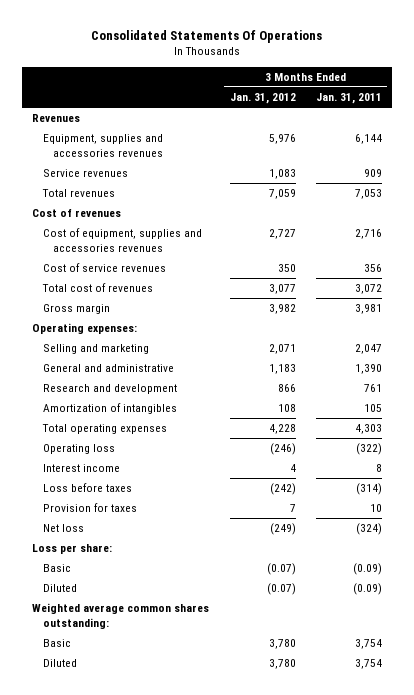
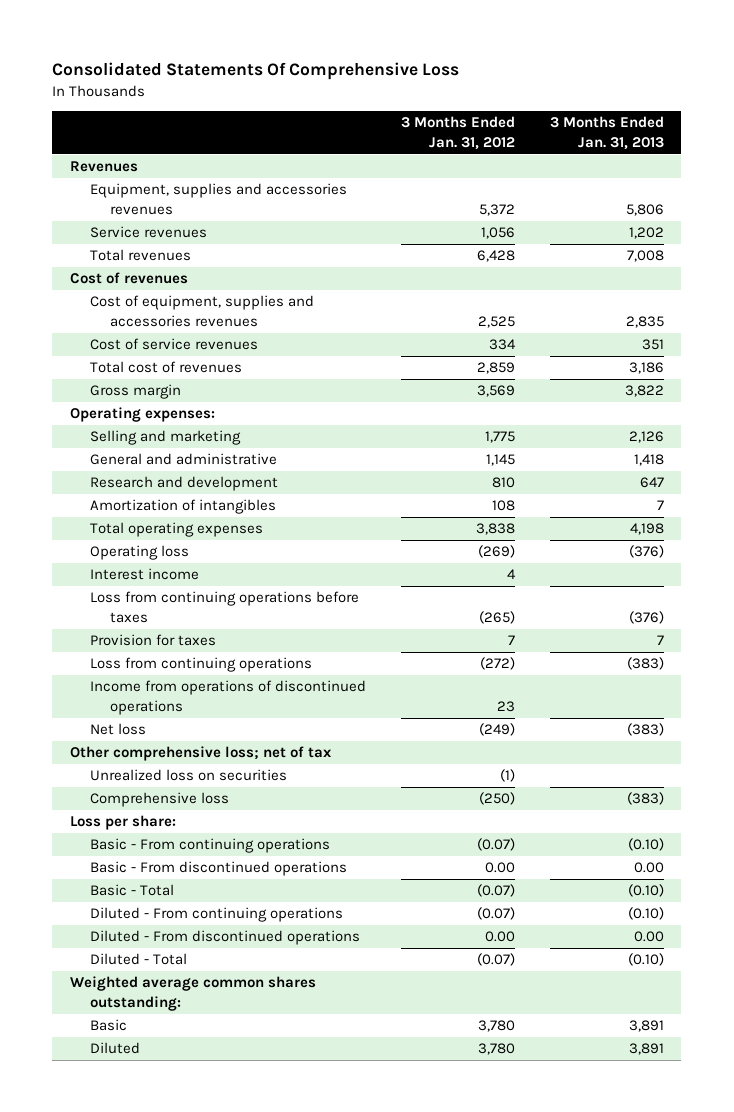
[91,29,323,43] Consolidated Statements Of Operations -> [52,62,460,81] Consolidated Statements Of Comprehensive Loss
[316,93,383,105] Jan. 31, 2011 -> none
none -> [549,116,664,150] 3 Months Ended Jan. 31, 2013
[268,134,296,145] 5,976 -> [478,203,515,216] 5,372
[268,169,296,180] 1,083 -> [480,227,515,240] 1,056
[268,189,296,200] 7,059 -> [476,250,515,263] 6,428
[268,229,296,240] 2,727 -> [477,315,515,328] 2,525
[277,264,296,273] 350 -> [488,339,516,351] 334
[268,284,296,295] 3,077 -> [476,362,515,375] 2,859
[268,304,296,315] 3,982 -> [476,385,515,398] 3,569
[268,344,296,355] 2,071 -> [484,431,515,444] 1,775
[268,364,296,375] 1,183 -> [485,454,515,467] 1,145
[277,384,296,393] 866 -> [491,477,515,489] 810
[268,424,296,435] 4,228 -> [475,523,515,536] 3,838
[269,443,296,456] (246) -> [477,545,515,559] (269)
[42,483,132,493] Loss before taxes -> [89,591,359,623] Loss from continuing operations before taxes
[269,483,296,496] (242) -> [478,610,515,624] (265)
none -> [89,657,312,673] Loss from continuing operations
none -> [89,680,366,715] Income from operations of discontinued operations
none -> [69,746,332,762] Other comprehensive loss; net of tax
none -> [89,769,287,782] Unrealized loss on securities
none -> [89,792,229,808] Comprehensive loss
none -> [89,838,330,854] Basic - From continuing operations
none -> [89,861,347,877] Basic - From discontinued operations
[42,564,71,573] Basic -> [89,884,174,897] Basic - Total
none -> [89,907,343,923] Diluted - From continuing operations
none -> [89,930,360,946] Diluted - From discontinued operations
[42,584,77,593] Diluted -> [89,953,187,966] Diluted - Total

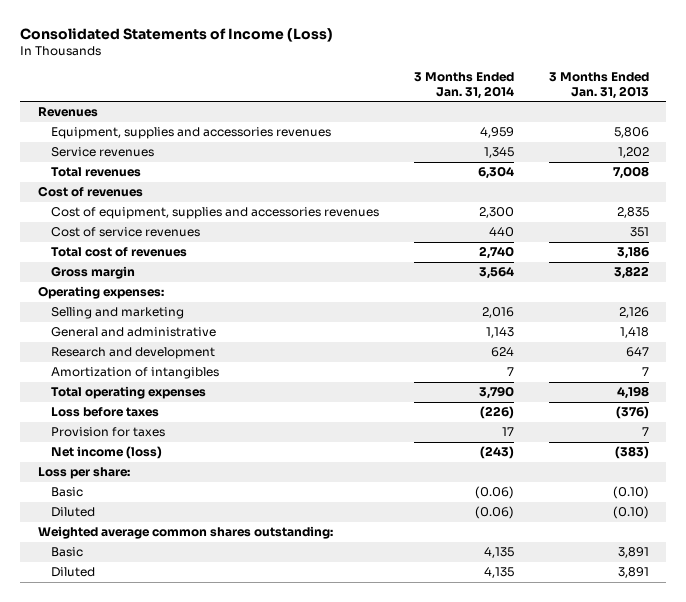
[52,62,460,81] Consolidated Statements Of Comprehensive Loss -> [20,27,334,42] Consolidated Statements of Income (Loss)
[400,116,515,150] 3 Months Ended Jan. 31, 2012 -> none
none -> [413,72,514,99] 3 Months Ended Jan. 31, 2014
[89,545,189,561] Operating loss -> none
[89,568,199,581] Interest income -> none
[89,591,359,623] Loss from continuing operations before taxes -> [50,407,159,418] Loss before taxes
[89,657,312,673] Loss from continuing operations -> none
[89,680,366,715] Income from operations of discontinued operations -> none
[69,746,332,762] Other comprehensive loss; net of tax -> none
[89,769,287,782] Unrealized loss on securities -> none
[89,792,229,808] Comprehensive loss -> none
[89,723,146,736] Net loss -> [50,446,162,460] Net income (loss)
[89,861,347,877] Basic - From discontinued operations -> none
[89,884,174,897] Basic - Total -> none
[89,930,360,946] Diluted - From discontinued operations -> none
[89,953,187,966] Diluted - Total -> none
[89,838,330,854] Basic - From continuing operations -> [50,487,83,498] Basic
[89,907,343,923] Diluted - From continuing operations -> [50,507,95,518] Diluted

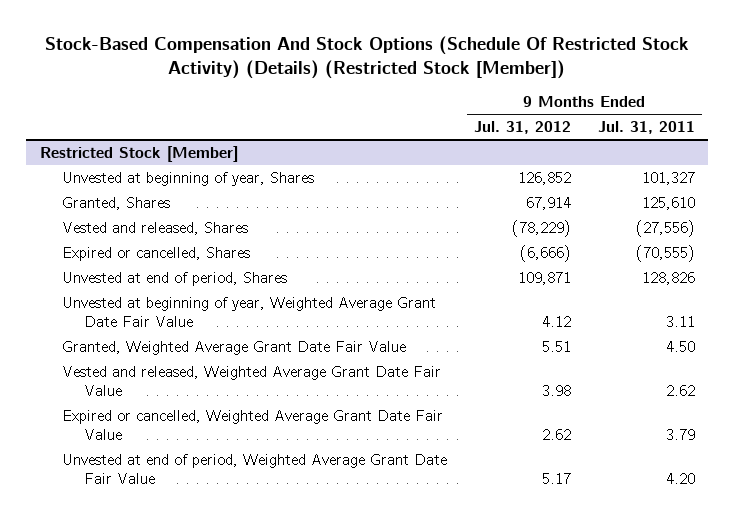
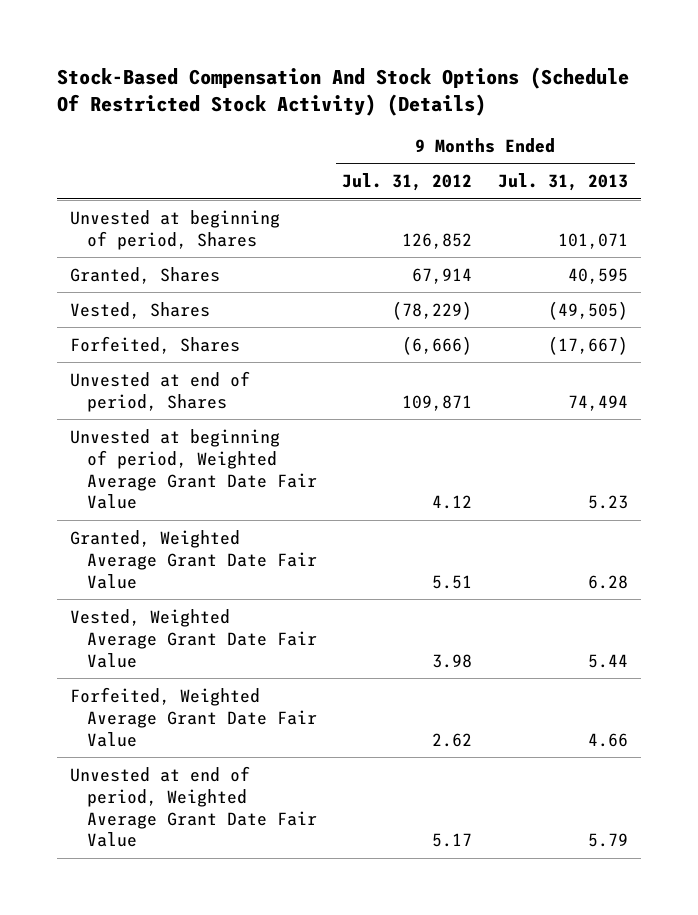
[45,36,690,80] Stock-Based Compensation And Stock Options (Schedule Of Restricted Stock Activity) (Details) (Restricted Stock [Member]) -> [57,66,630,116] Stock-Based Compensation And Stock Options (Schedule Of Restricted Stock Activity) (Details)
[597,121,695,135] Jul. 31, 2011 -> none
none -> [498,173,629,192] Jul. 31, 2013
[39,145,238,162] Restricted Stock [Member] -> none
[61,171,314,186] Unvested at beginning of year, Shares -> [70,209,281,250] Unvested at beginning of period, Shares
[61,221,248,235] Vested and released, Shares -> [70,301,211,319] Vested, Shares
[61,246,250,261] Expired or cancelled, Shares -> [70,335,241,354] Forfeited, Shares
[61,296,436,328] Unvested at beginning of year, Weighted Average Grant Date Fair Value -> [70,428,317,510] Unvested at beginning of period, Weighted Average Grant Date Fair Value
[61,365,441,397] Vested and released, Weighted Average Grant Date Fair Value -> [70,608,317,668] Vested, Weighted Average Grant Date Fair Value
[61,409,443,441] Expired or cancelled, Weighted Average Grant Date Fair Value -> [70,686,317,747] Forfeited, Weighted Average Grant Date Fair Value

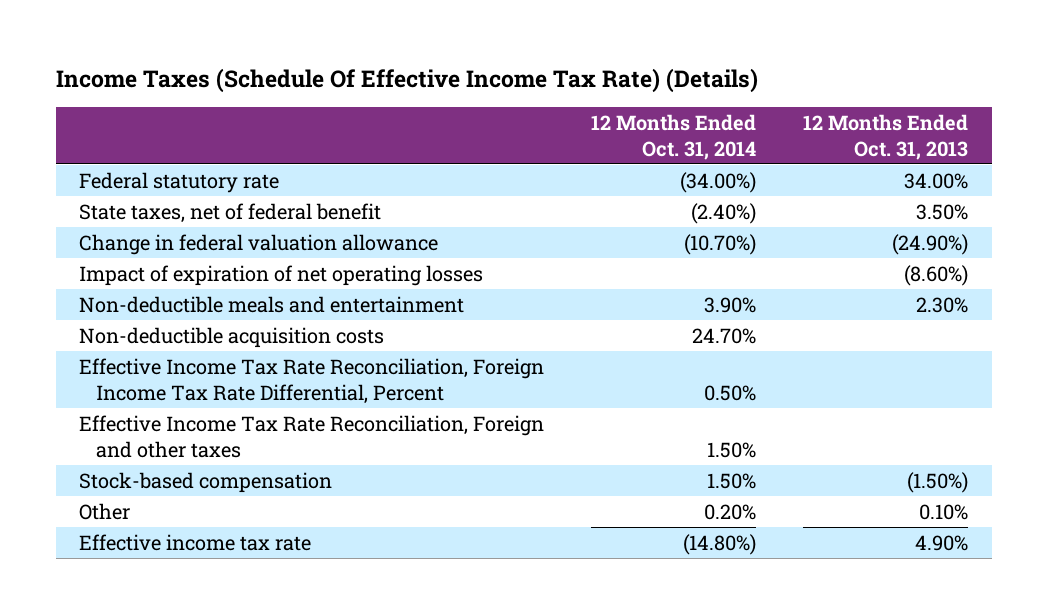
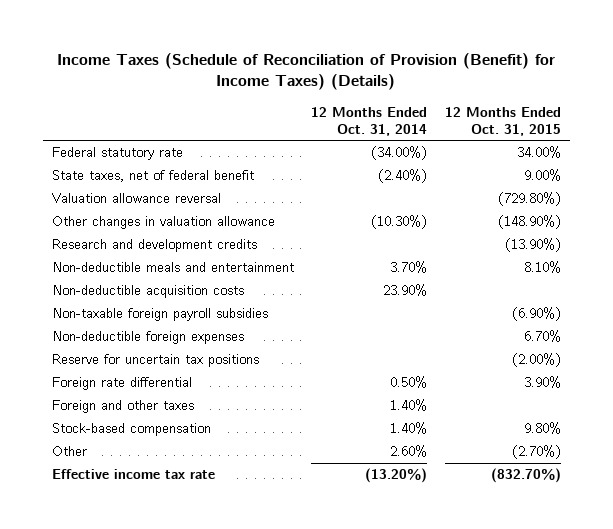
[55,67,758,93] Income Taxes (Schedule Of Effective Income Tax Rate) (Details) -> [57,52,556,91] Income Taxes (Schedule of Reconciliation of Provision (Benefit) for Income Taxes) (Details)
[803,113,969,160] 12 Months Ended Oct. 31, 2013 -> none
none -> [445,106,562,136] 12 Months Ended Oct. 31, 2015
[79,264,484,286] Impact of expiration of net operating losses -> none
none -> [51,193,221,204] Valuation allowance reversal
[79,233,439,255] Change in federal valuation allowance -> [51,216,275,230] Other changes in valuation allowance
[684,233,757,255] (10.70%) -> [371,215,428,230] (10.30%)
none -> [51,239,257,253] Research and development credits
[704,296,757,313] 3.90% -> [390,261,428,274] 3.70%
[692,327,757,344] 24.70% -> [383,284,428,297] 23.90%
none -> [51,308,268,322] Non-taxable foreign payroll subsidies
none -> [51,331,244,345] Non-deductible foreign expenses
none -> [51,354,259,368] Reserve for uncertain tax positions
[79,357,545,404] Effective Income Tax Rate Reconciliation, Foreign Income Tax Rate Differential, Percent -> [51,377,192,391] Foreign rate differential
[79,414,545,458] Effective Income Tax Rate Reconciliation, Foreign and other taxes -> [51,400,194,414] Foreign and other taxes
[707,441,757,458] 1.50% -> [390,399,428,412] 1.40%
[707,472,757,489] 1.50% -> [390,422,428,435] 1.40%
[704,503,757,520] 0.20% -> [390,445,428,458] 2.60%
[683,533,757,555] (14.80%) -> [365,468,428,484] (13.20%)

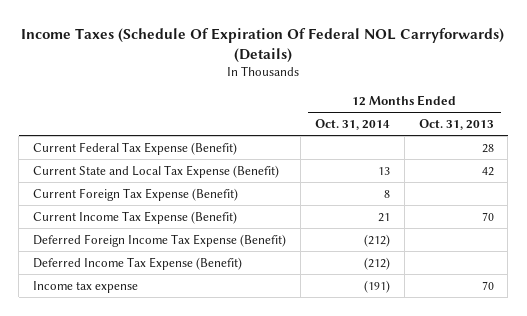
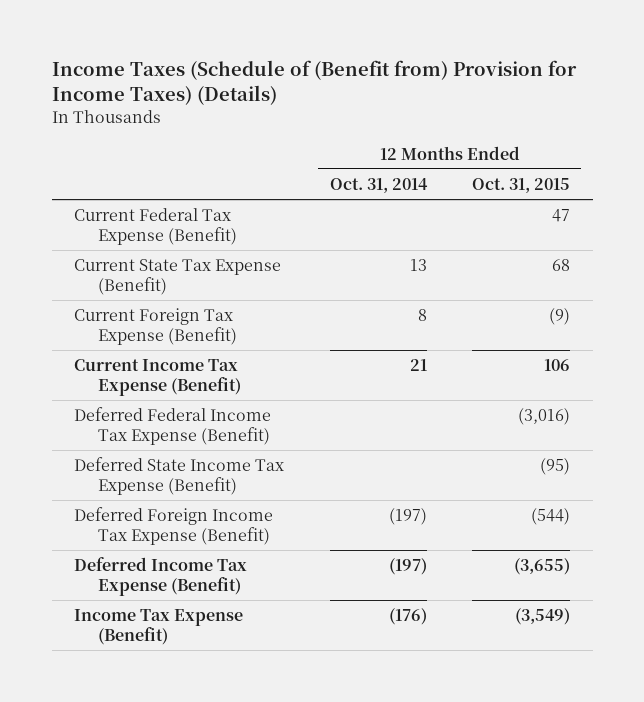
[21,27,505,63] Income Taxes (Schedule Of Expiration Of Federal NOL Carryforwards) (Details) -> [51,60,577,106] Income Taxes (Schedule of (Benefit from) Provision for Income Taxes) (Details)
[418,118,494,130] Oct. 31, 2013 -> none
none -> [471,177,570,193] Oct. 31, 2015
[33,164,280,178] Current State and Local Tax Expense (Benefit) -> [74,258,282,295] Current State Tax Expense (Benefit)
none -> [74,406,272,445] Deferred Federal Income Tax Expense (Benefit)
none -> [74,456,285,495] Deferred State Income Tax Expense (Benefit)
[363,233,390,247] (212) -> [388,507,427,525] (197)
[363,256,390,270] (212) -> [388,557,427,575] (197)
[33,280,139,293] Income tax expense -> [74,608,244,645] Income Tax Expense (Benefit)
[363,279,390,293] (191) -> [388,607,427,625] (176)

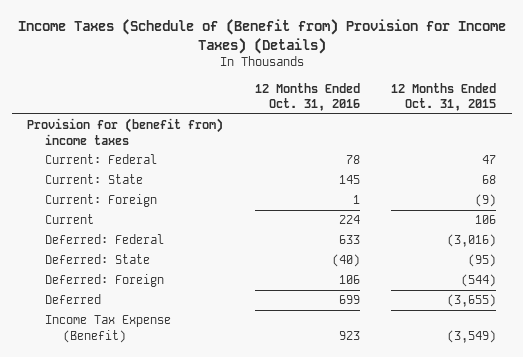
[329,177,428,193] Oct. 31, 2014 -> none
none -> [254,82,360,111] 12 Months Ended Oct. 31, 2016
none -> [27,118,224,145] Provision for (benefit from) income taxes
[74,207,237,245] Current Federal Tax Expense (Benefit) -> [45,154,158,165] Current: Federal
[74,258,282,295] Current State Tax Expense (Benefit) -> [45,174,144,185] Current: State
[74,307,237,345] Current Foreign Tax Expense (Benefit) -> [45,194,158,208] Current: Foreign
[74,358,241,396] Current Income Tax Expense (Benefit) -> [45,214,95,225] Current
[74,406,272,445] Deferred Federal Income Tax Expense (Benefit) -> [45,234,165,245] Deferred: Federal
[74,456,285,495] Deferred State Income Tax Expense (Benefit) -> [45,254,151,265] Deferred: State
[74,506,274,545] Deferred Foreign Income Tax Expense (Benefit) -> [45,274,165,288] Deferred: Foreign
[74,556,248,596] Deferred Income Tax Expense (Benefit) -> [45,294,102,305] Deferred

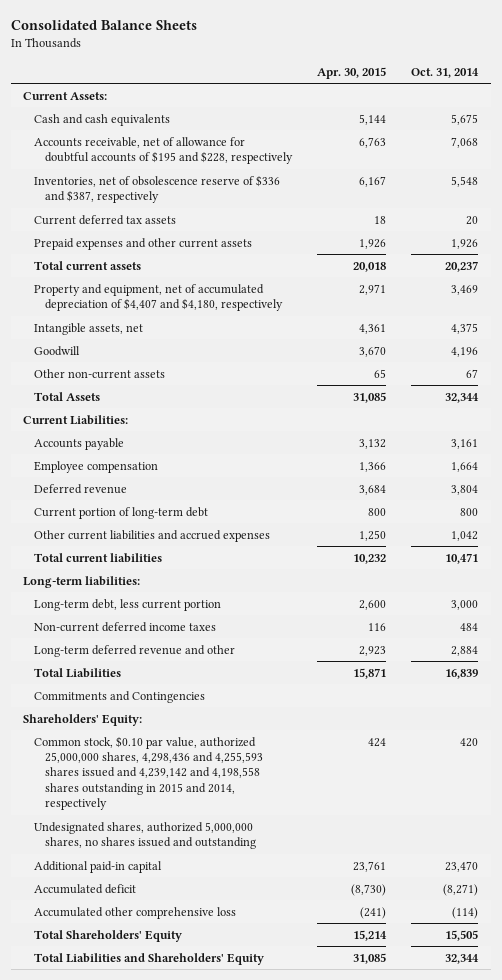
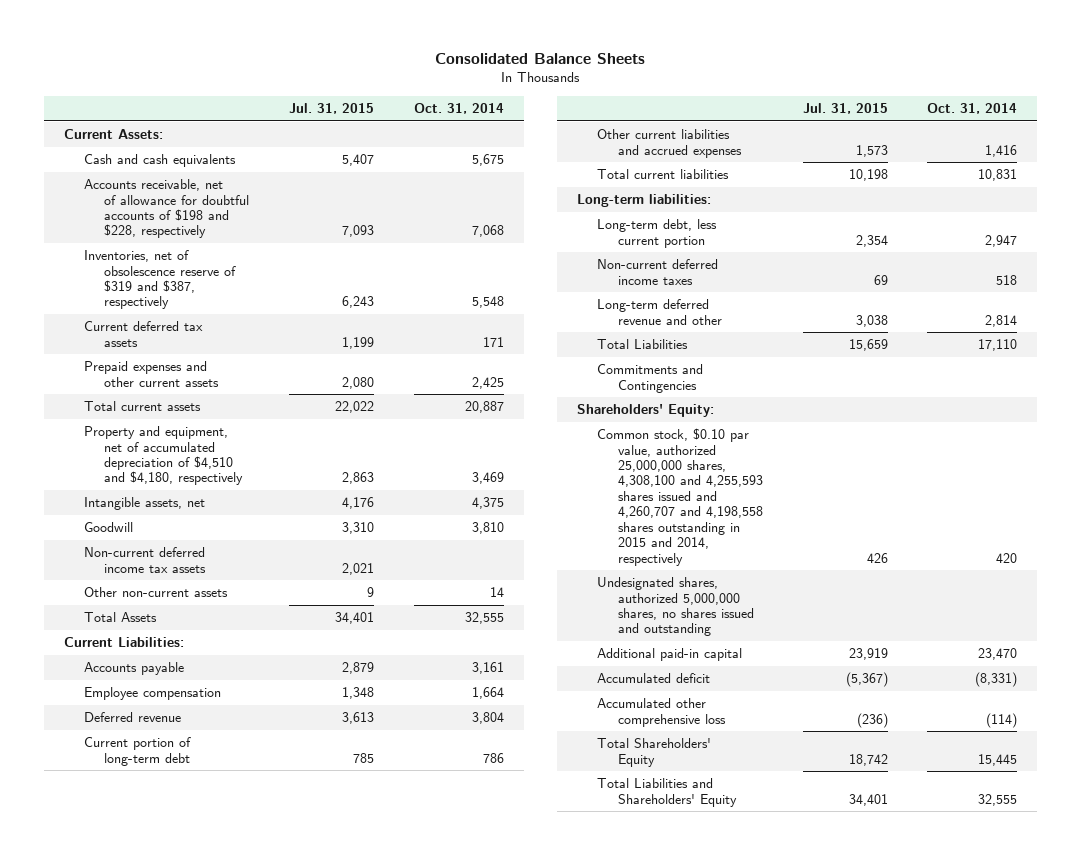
[317,66,387,79] Apr. 30, 2015 -> none
none -> [289,102,375,114] Jul. 31, 2015
[34,136,293,165] Accounts receivable, net of allowance for doubtful accounts of $195 and $228, respectively -> [83,179,250,239] Accounts receivable, net of allowance for doubtful accounts of $198 and $228, respectively
[34,174,281,204] Inventories, net of obsolescence reserve of $336 and $387, respectively -> [83,250,237,310] Inventories, net of obsolescence reserve of $319 and $387, respectively
[466,215,479,225] 20 -> [482,336,504,347] 171
[451,238,479,249] 1,926 -> [471,376,504,389] 2,425
[445,260,479,272] 20,237 -> [464,401,504,414] 20,887
[34,283,283,312] Property and equipment, net of accumulated depreciation of $4,407 and $4,180, respectively -> [83,426,244,486] Property and equipment, net of accumulated depreciation of $4,510 and $4,180, respectively
[451,346,479,357] 4,196 -> [471,522,504,535] 3,810
none -> [83,547,207,573] Non-current deferred income tax assets
[466,368,479,378] 67 -> [489,587,504,598] 14
[445,392,480,403] 32,344 -> [464,612,504,625] 32,555
[460,507,479,516] 800 -> [482,752,504,763] 786
[451,530,479,541] 1,042 -> [985,144,1018,157] 1,416
[445,552,479,564] 10,471 -> [978,169,1018,182] 10,831
[451,599,479,610] 3,000 -> [985,234,1018,247] 2,947
[460,622,479,631] 484 -> [996,274,1018,285] 518
[451,645,479,656] 2,884 -> [985,314,1018,327] 2,814
[445,668,479,679] 16,839 -> [978,339,1018,352] 17,110
[34,735,263,811] Common stock, $0.10 par value, authorized 25,000,000 shares, 4,298,436 and 4,255,593 shares issued and 4,239,142 and 4,198,558 shares outstanding in 2015 and 2014, respectively -> [597,428,763,566] Common stock, $0.10 par value, authorized 25,000,000 shares, 4,308,100 and 4,255,593 shares issued and 4,260,707 and 4,198,558 shares outstanding in 2015 and 2014, respectively
[443,883,479,896] (8,271) -> [975,672,1018,688] (8,331)
[445,929,479,941] 15,505 -> [978,753,1018,766] 15,445
[445,953,480,964] 32,344 -> [978,793,1018,806] 32,555

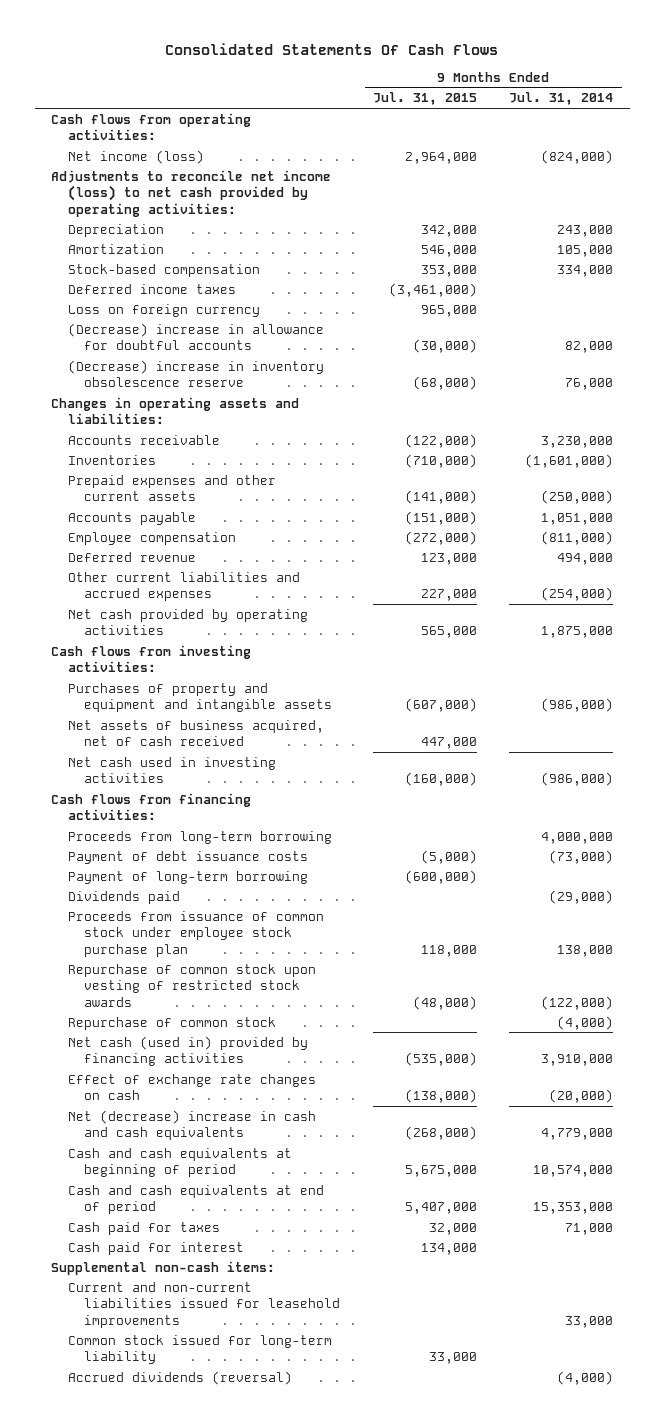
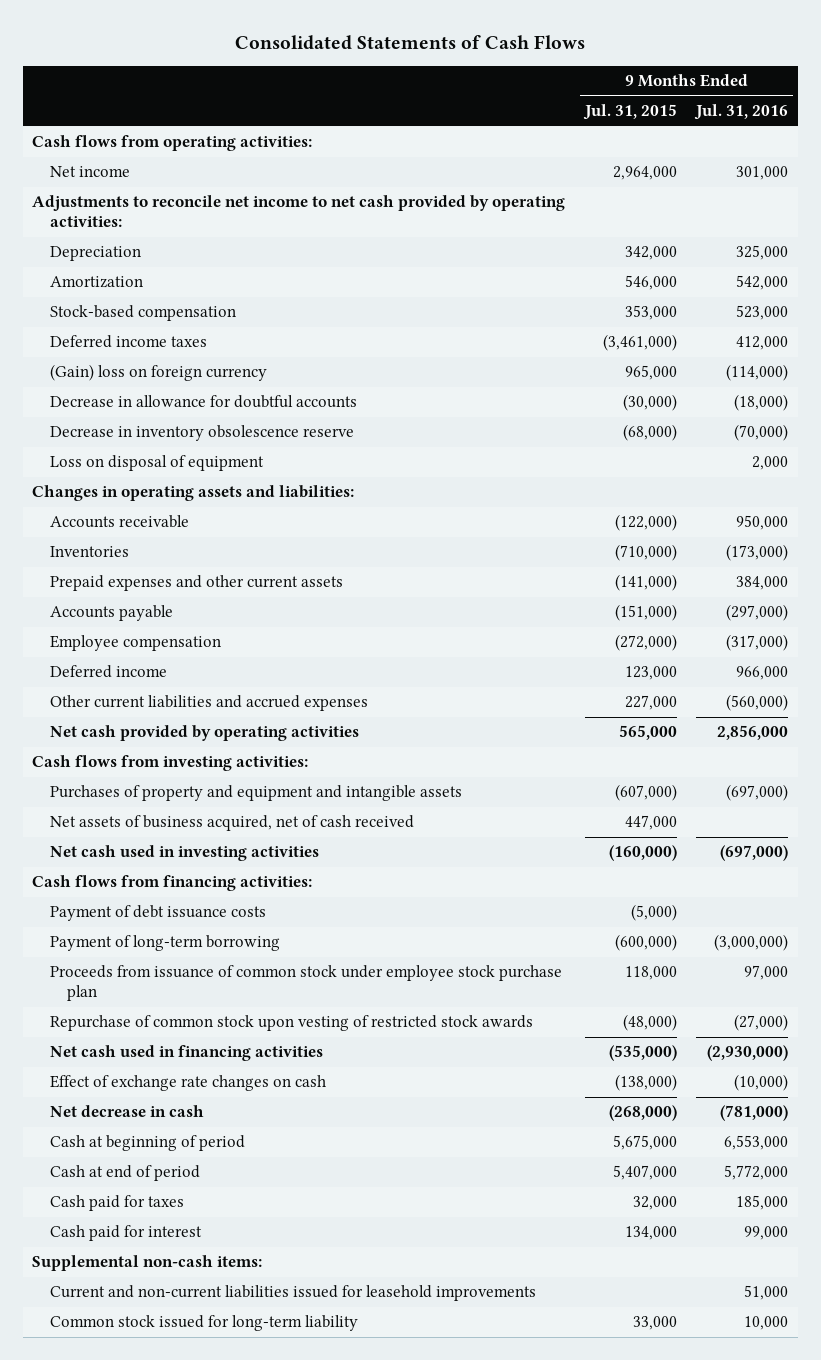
[165,42,499,55] Consolidated Statements Of Cash Flows -> [235,34,586,50] Consolidated Statements of Cash Flows
[509,92,614,106] Jul. 31, 2014 -> none
none -> [694,104,789,121] Jul. 31, 2016
[67,149,204,164] Net income (loss) -> [49,166,130,178] Net income
[50,169,331,217] Adjustments to reconcile net income (loss) to net cash provided by operating activities: -> [32,195,566,228] Adjustments to reconcile net income to net cash provided by operating activities:
[67,303,260,317] Loss on foreign currency -> [49,364,267,382] (Gain) loss on foreign currency
[67,322,324,351] (Decrease) increase in allowance for doubtful accounts -> [49,395,357,409] Decrease in allowance for doubtful accounts
[67,359,324,388] (Decrease) increase in inventory obsolescence reserve -> [49,425,354,442] Decrease in inventory obsolescence reserve
none -> [49,455,264,472] Loss on disposal of equipment
[67,551,196,562] Deferred revenue -> [49,665,167,679] Deferred income
[67,830,332,844] Proceeds from long-term borrowing -> none
[67,890,180,904] Dividends paid -> none
[67,1016,276,1030] Repurchase of common stock -> none
[67,1035,308,1067] Net cash (used in) provided by financing activities -> [49,1045,323,1062] Net cash used in financing activities
[67,1109,316,1141] Net (decrease) increase in cash and cash equivalents -> [49,1105,204,1118] Net decrease in cash
[67,1147,292,1178] Cash and cash equivalents at beginning of period -> [49,1135,245,1152] Cash at beginning of period
[67,1184,324,1215] Cash and cash equivalents at end of period -> [49,1165,200,1182] Cash at end of period
[67,1370,292,1385] Accrued dividends (reversal) -> none

